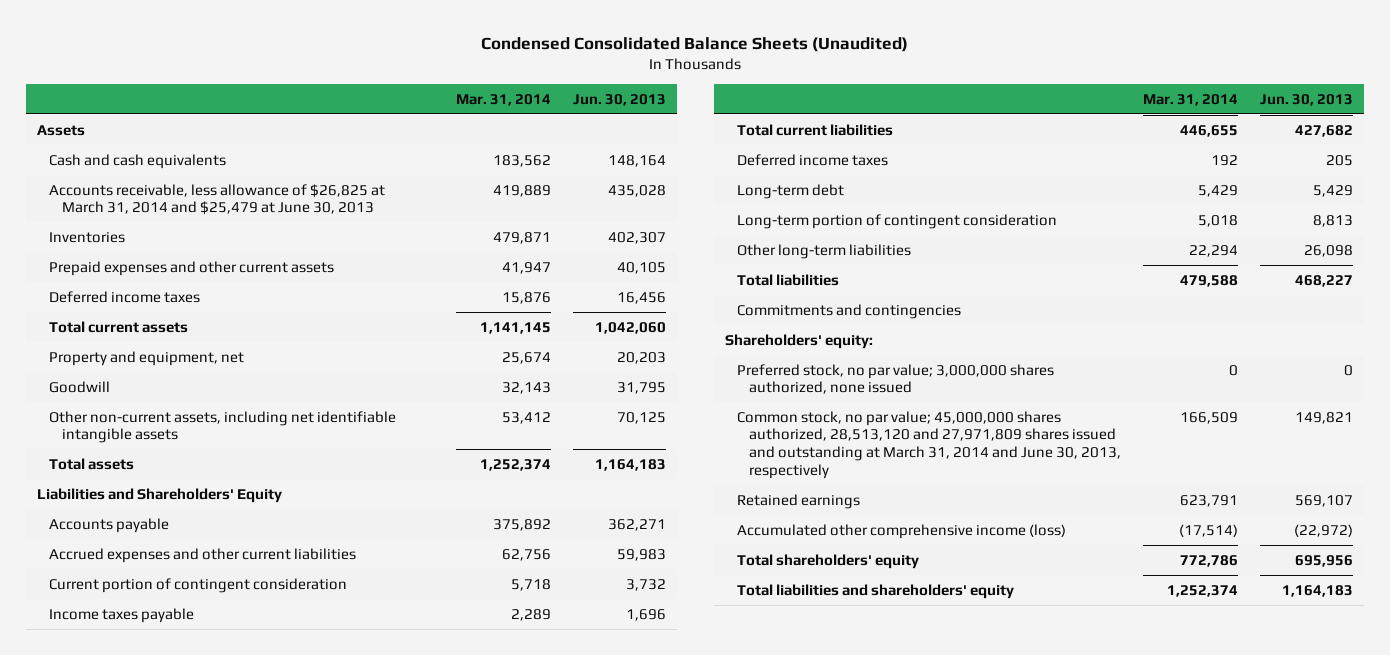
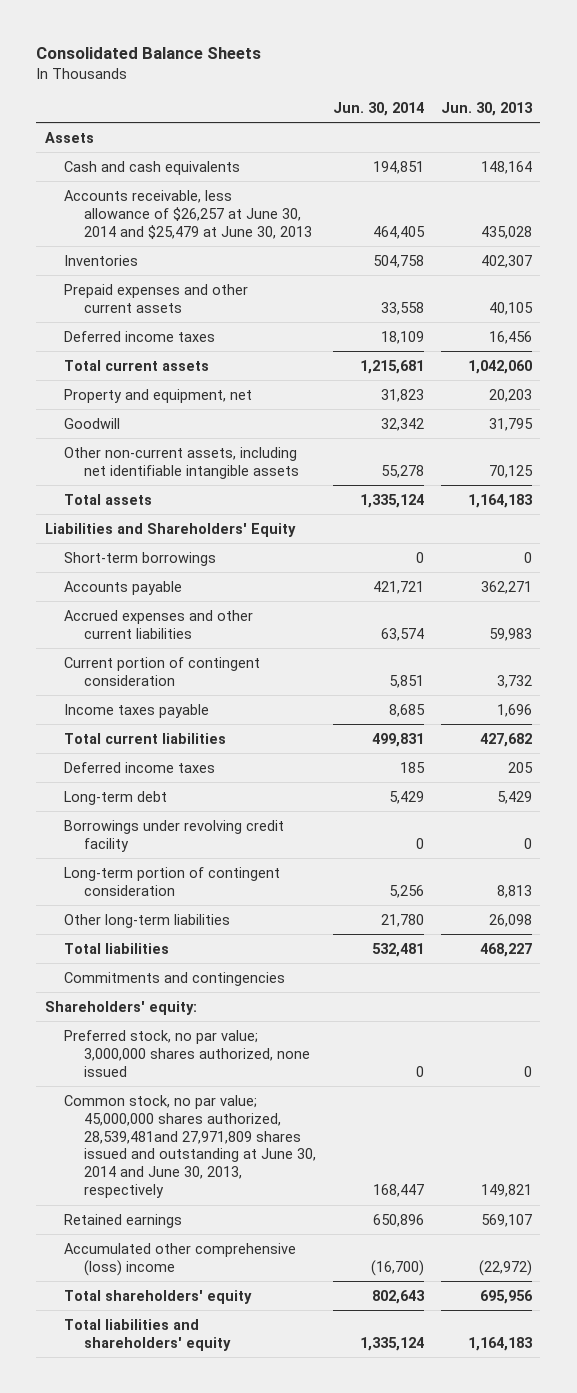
[481,37,909,53] Condensed Consolidated Balance Sheets (Unaudited) -> [36,46,262,59] Consolidated Balance Sheets
[455,93,551,106] Mar. 31, 2014 -> none
none -> [332,101,424,116] Jun. 30, 2014
[49,183,386,216] Accounts receivable, less allowance of $26,825 at March 31, 2014 and $25,479 at June 30, 2013 -> [64,189,312,239] Accounts receivable, less allowance of $26,257 at June 30, 2014 and $25,479 at June 30, 2013
none -> [64,551,217,566] Short-term borrowings
none -> [64,819,285,852] Borrowings under revolving credit facility
[737,410,1122,480] Common stock, no par value; 45,000,000 shares authorized, 28,513,120 and 27,971,809 shares issued and outstanding at March 31, 2014 and June 30, 2013, respectively -> [64,1094,316,1199] Common stock, no par value; 45,000,000 shares authorized, 28,539,481and 27,971,809 shares issued and outstanding at June 30, 2014 and June 30, 2013, respectively
[737,523,1067,539] Accumulated other comprehensive income (loss) -> [64,1242,297,1276] Accumulated other comprehensive (loss) income

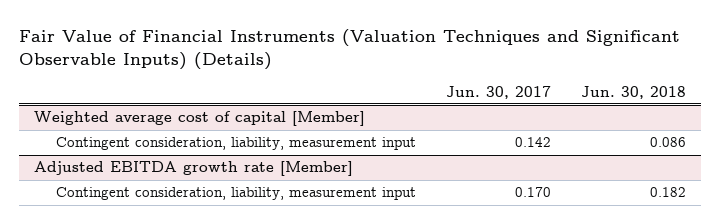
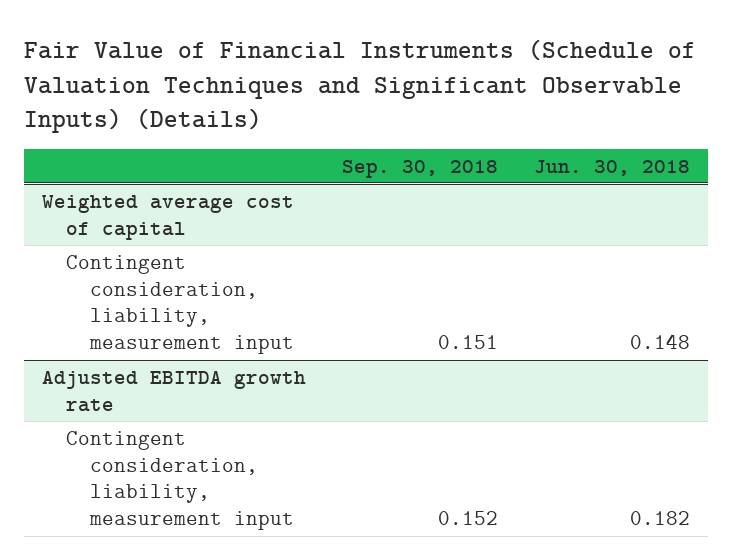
[18,28,680,70] Fair Value of Financial Instruments (Valuation Techniques and Significant Observable Inputs) (Details) -> [23,39,696,133] Fair Value of Financial Instruments (Schedule of Valuation Techniques and Significant Observable Inputs) (Details)
[445,85,551,99] Jun. 30, 2017 -> none
none -> [341,159,498,178] Sep. 30, 2018
[33,111,365,127] Weighted average cost of capital [Member] -> [41,194,294,240] Weighted average cost of capital
[649,137,686,148] 0.086 -> [629,334,690,350] 0.148
[33,161,353,177] Adjusted EBITDA growth rate [Member] -> [41,370,306,412] Adjusted EBITDA growth rate

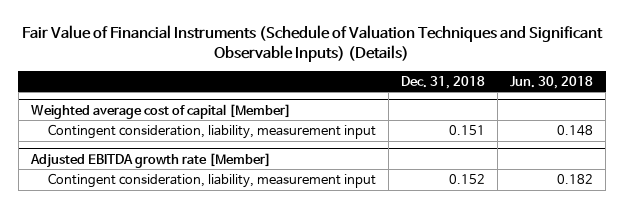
[341,159,498,178] Sep. 30, 2018 -> none
none -> [401,75,486,89] Dec. 31, 2018
[41,194,294,240] Weighted average cost of capital -> [31,103,292,119] Weighted average cost of capital [Member]
[41,370,306,412] Adjusted EBITDA growth rate -> [30,152,272,168] Adjusted EBITDA growth rate [Member]

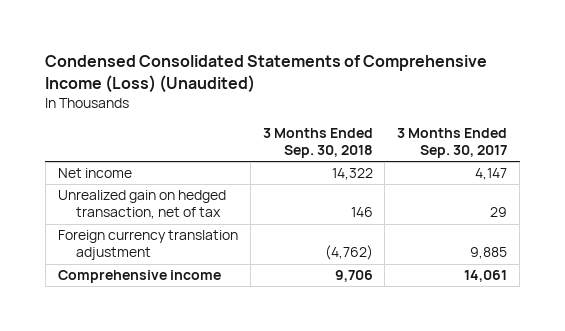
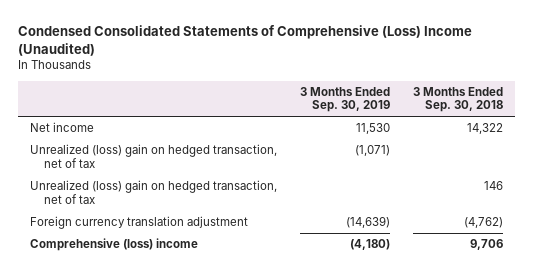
[45,55,488,93] Condensed Consolidated Statements of Comprehensive Income (Loss) (Unaudited) -> [17,24,472,56] Condensed Consolidated Statements of Comprehensive (Loss) Income (Unaudited)
[397,128,508,159] 3 Months Ended Sep. 30, 2017 -> none
none -> [299,86,390,113] 3 Months Ended Sep. 30, 2019
none -> [29,144,277,168] Unrealized (loss) gain on hedged transaction, net of tax
[57,190,226,220] Unrealized gain on hedged transaction, net of tax -> [29,180,277,204] Unrealized (loss) gain on hedged transaction, net of tax
[57,270,221,284] Comprehensive income -> [29,238,198,252] Comprehensive (loss) income

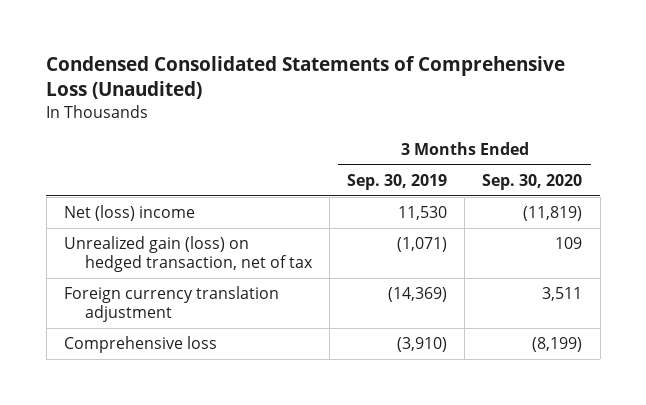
[17,24,472,56] Condensed Consolidated Statements of Comprehensive (Loss) Income (Unaudited) -> [46,56,566,100] Condensed Consolidated Statements of Comprehensive Loss (Unaudited)
[413,86,504,113] 3 Months Ended Sep. 30, 2018 -> none
none -> [482,174,583,191] Sep. 30, 2020
[29,180,277,204] Unrealized (loss) gain on hedged transaction, net of tax -> none
[29,122,94,133] Net income -> [63,205,195,222] Net (loss) income
[29,144,277,168] Unrealized (loss) gain on hedged transaction, net of tax -> [63,236,313,273] Unrealized gain (loss) on hedged transaction, net of tax
[345,216,390,229] (14,639) -> [388,287,448,303] (14,369)
[29,238,198,252] Comprehensive (loss) income -> [63,336,217,354] Comprehensive loss
[349,239,390,251] (4,180) -> [397,337,448,353] (3,910)

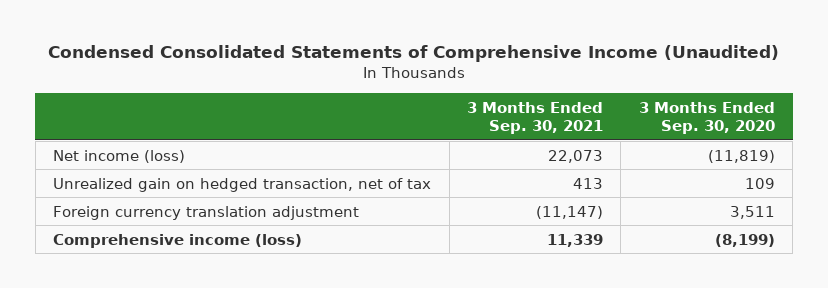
[46,56,566,100] Condensed Consolidated Statements of Comprehensive Loss (Unaudited) -> [48,45,780,63] Condensed Consolidated Statements of Comprehensive Income (Unaudited)
[347,174,448,191] Sep. 30, 2019 -> none
none -> [467,101,604,134] 3 Months Ended Sep. 30, 2021
[63,205,195,222] Net (loss) income -> [53,149,186,163] Net income (loss)
[63,236,313,273] Unrealized gain (loss) on hedged transaction, net of tax -> [53,177,432,192] Unrealized gain on hedged transaction, net of tax
[63,336,217,354] Comprehensive loss -> [53,233,303,248] Comprehensive income (loss)

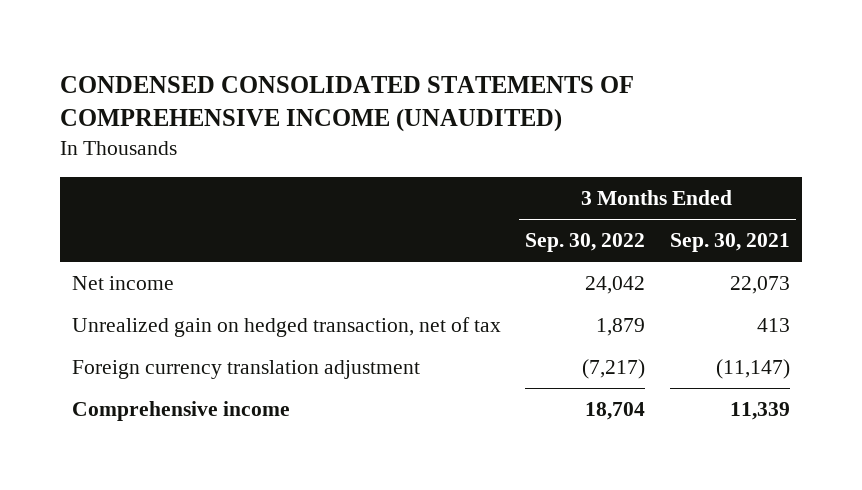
[48,45,780,63] Condensed Consolidated Statements of Comprehensive Income (Unaudited) -> [59,76,634,133] CONDENSED CONSOLIDATED STATEMENTS OF COMPREHENSIVE INCOME (UNAUDITED)
[638,101,775,134] 3 Months Ended Sep. 30, 2020 -> none
none -> [525,233,646,253] Sep. 30, 2022
[53,149,186,163] Net income (loss) -> [71,276,174,291] Net income
[53,233,303,248] Comprehensive income (loss) -> [71,401,290,422] Comprehensive income

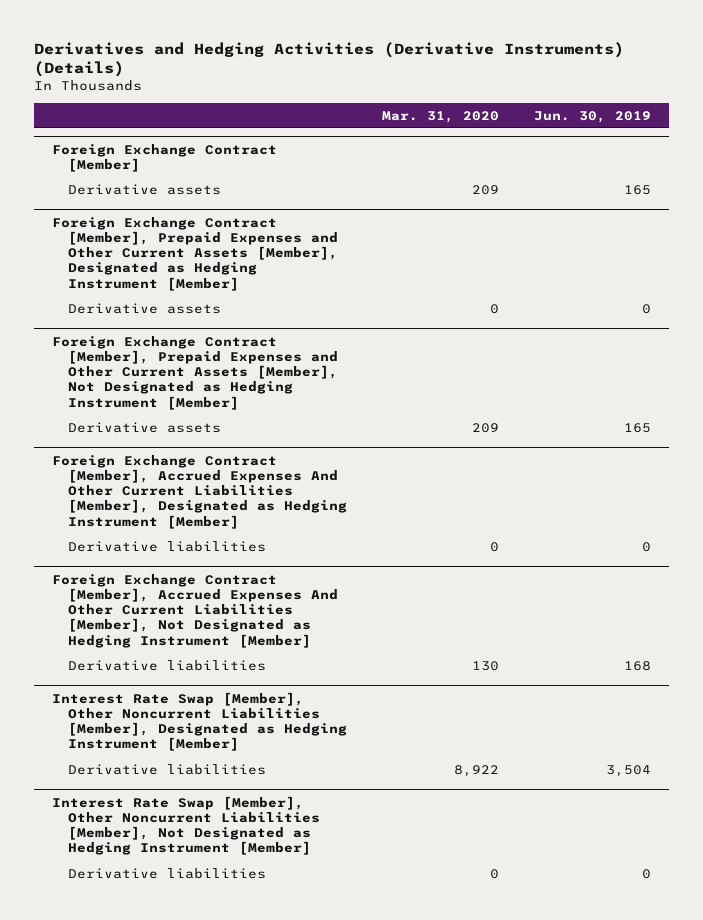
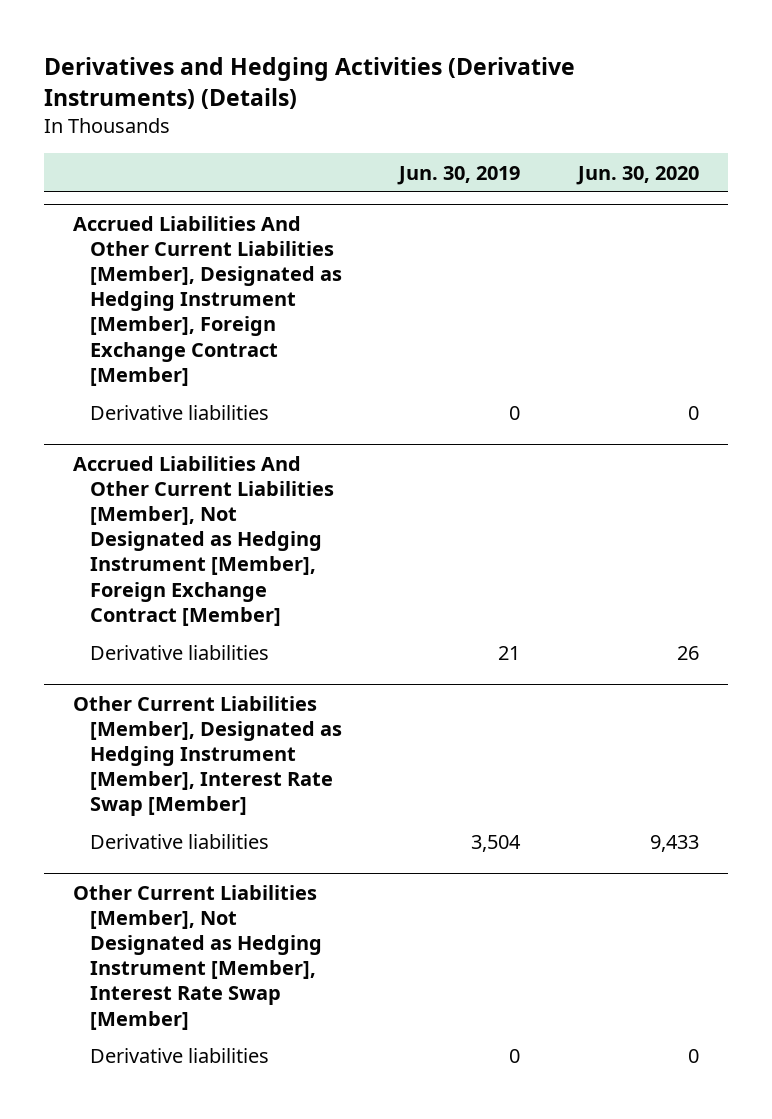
[382,110,500,123] Mar. 31, 2020 -> none
none -> [575,165,699,185] Jun. 30, 2020
[51,143,277,172] Foreign Exchange Contract [Member] -> none
[68,183,222,195] Derivative assets -> none
[51,216,339,291] Foreign Exchange Contract [Member], Prepaid Expenses and Other Current Assets [Member], Designated as Hedging Instrument [Member] -> none
[68,302,222,314] Derivative assets -> none
[51,335,339,410] Foreign Exchange Contract [Member], Prepaid Expenses and Other Current Assets [Member], Not Designated as Hedging Instrument [Member] -> none
[68,421,222,433] Derivative assets -> none
[51,454,348,529] Foreign Exchange Contract [Member], Accrued Expenses And Other Current Liabilities [Member], Designated as Hedging Instrument [Member] -> [73,215,342,386] Accrued Liabilities And Other Current Liabilities [Member], Designated as Hedging Instrument [Member], Foreign Exchange Contract [Member]
[51,573,339,648] Foreign Exchange Contract [Member], Accrued Expenses And Other Current Liabilities [Member], Not Designated as Hedging Instrument [Member] -> [73,455,334,626] Accrued Liabilities And Other Current Liabilities [Member], Not Designated as Hedging Instrument [Member], Foreign Exchange Contract [Member]
[624,660,652,671] 168 -> [498,646,521,661] 21
[51,691,348,752] Interest Rate Swap [Member], Other Noncurrent Liabilities [Member], Designated as Hedging Instrument [Member] -> [73,695,342,817] Other Current Liabilities [Member], Designated as Hedging Instrument [Member], Interest Rate Swap [Member]
[51,795,321,856] Interest Rate Swap [Member], Other Noncurrent Liabilities [Member], Not Designated as Hedging Instrument [Member] -> [73,884,322,1030] Other Current Liabilities [Member], Not Designated as Hedging Instrument [Member], Interest Rate Swap [Member]

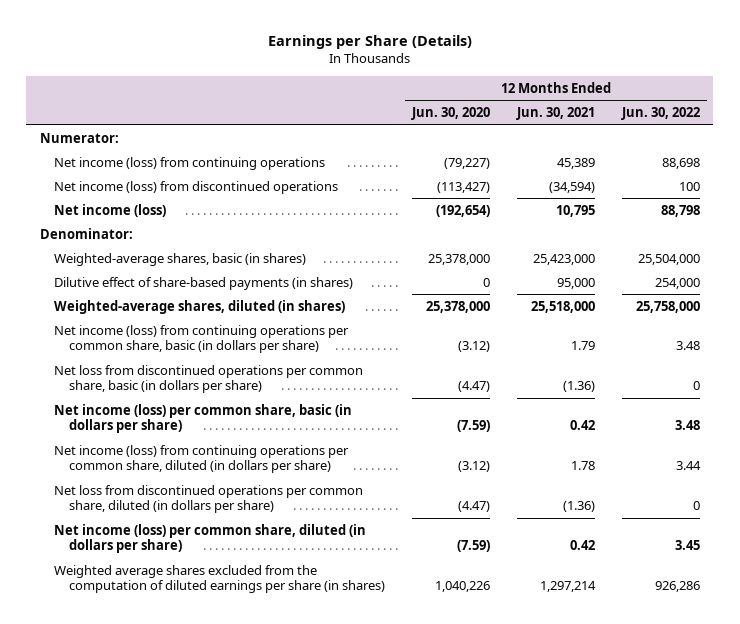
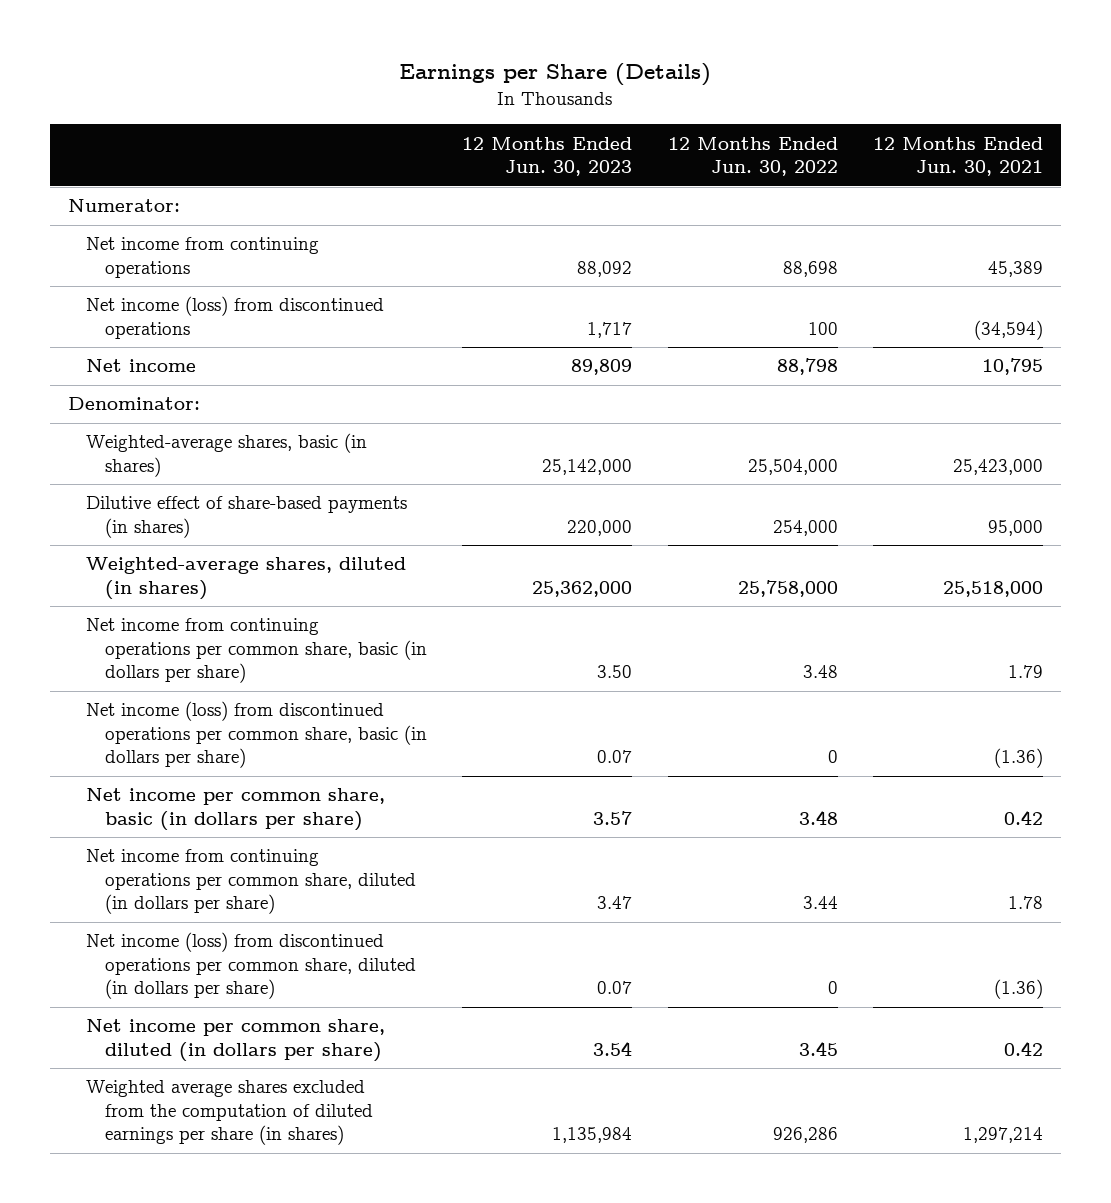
[410,107,490,121] Jun. 30, 2020 -> none
none -> [462,136,633,177] 12 Months Ended Jun. 30, 2023
[54,156,326,170] Net income (loss) from continuing operations -> [86,237,320,278] Net income from continuing operations
[54,203,167,217] Net income (loss) -> [86,359,197,373] Net income
[54,324,350,354] Net income (loss) from continuing operations per common share, basic (in dollars per share) -> [86,618,427,684] Net income from continuing operations per common share, basic (in dollars per share)
[54,364,364,394] Net loss from discontinued operations per common share, basic (in dollars per share) -> [86,701,427,769] Net income (loss) from discontinued operations per common share, basic (in dollars per share)
[54,403,353,434] Net income (loss) per common share, basic (in dollars per share) -> [86,788,386,831] Net income per common share, basic (in dollars per share)
[54,444,350,474] Net income (loss) from continuing operations per common share, diluted (in dollars per share) -> [86,849,416,915] Net income from continuing operations per common share, diluted (in dollars per share)
[54,484,364,514] Net loss from discontinued operations per common share, diluted (in dollars per share) -> [86,932,416,1000] Net income (loss) from discontinued operations per common share, diluted (in dollars per share)
[54,523,367,554] Net income (loss) per common share, diluted (in dollars per share) -> [86,1019,386,1062] Net income per common share, diluted (in dollars per share)

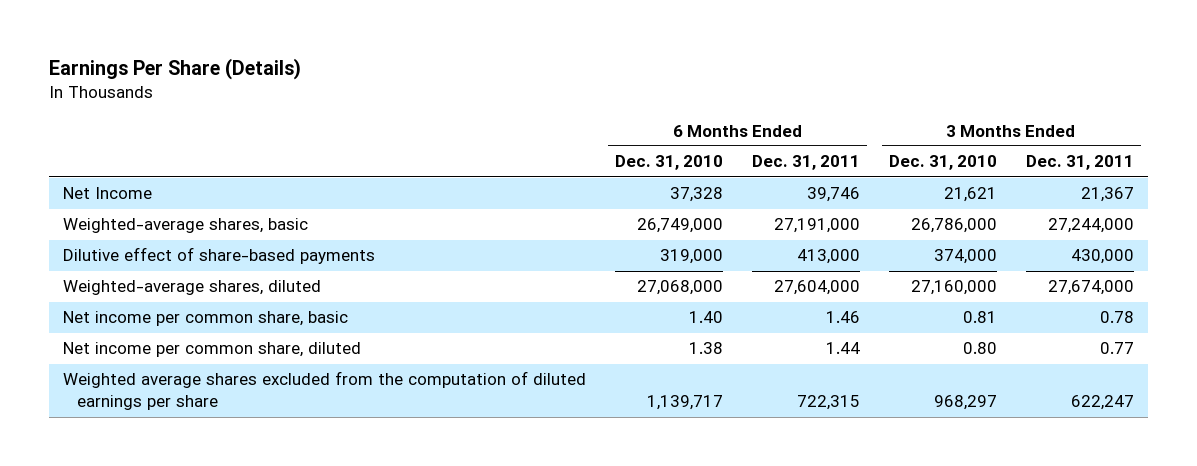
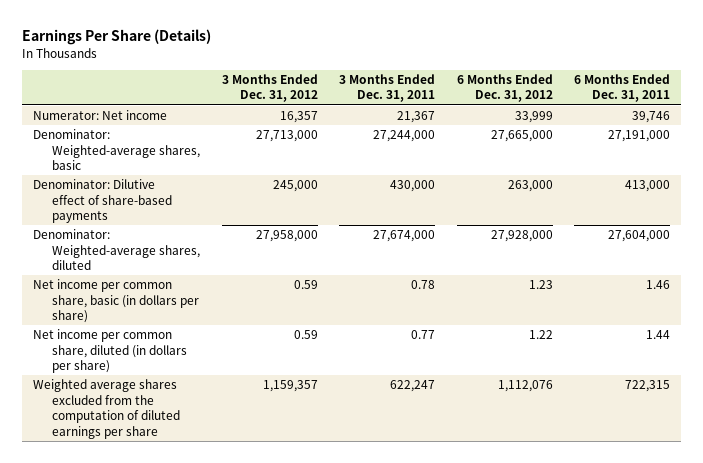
[615,155,724,171] Dec. 31, 2010 -> none
[888,155,997,171] Dec. 31, 2010 -> none
none -> [221,73,318,103] 3 Months Ended Dec. 31, 2012
none -> [456,73,553,103] 6 Months Ended Dec. 31, 2012
[63,187,153,200] Net Income -> [33,109,168,120] Numerator: Net income
[63,218,309,234] Weighted-average shares, basic -> [33,128,201,171] Denominator: Weighted-average shares, basic
[63,247,376,265] Dilutive effect of share-based payments -> [33,178,173,224] Denominator: Dilutive effect of share-based payments
[63,280,322,296] Weighted-average shares, diluted -> [33,228,201,271] Denominator: Weighted-average shares, diluted
[63,311,349,327] Net income per common share, basic -> [33,278,200,324] Net income per common share, basic (in dollars per share)
[63,342,362,358] Net income per common share, diluted -> [33,328,188,374] Net income per common share, diluted (in dollars per share)

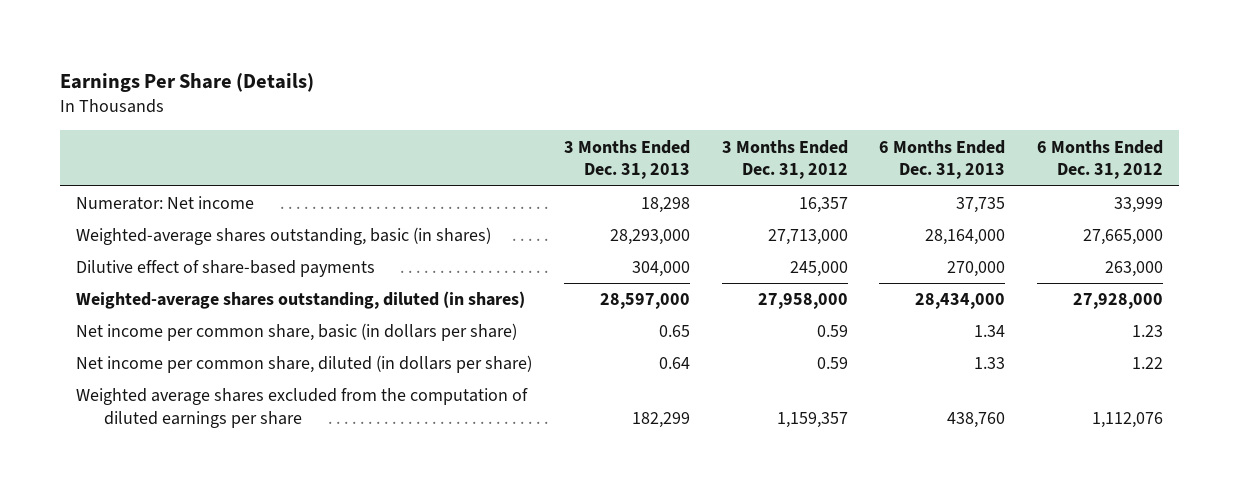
[339,73,436,103] 3 Months Ended Dec. 31, 2011 -> none
[574,73,671,103] 6 Months Ended Dec. 31, 2011 -> none
none -> [563,139,690,180] 3 Months Ended Dec. 31, 2013
none -> [879,139,1006,180] 6 Months Ended Dec. 31, 2013
[33,128,201,171] Denominator: Weighted-average shares, basic -> [76,227,492,246] Weighted-average shares outstanding, basic (in shares)
[33,178,173,224] Denominator: Dilutive effect of share-based payments -> [76,260,376,278] Dilutive effect of share-based payments
[33,228,201,271] Denominator: Weighted-average shares, diluted -> [76,291,526,310] Weighted-average shares outstanding, diluted (in shares)

